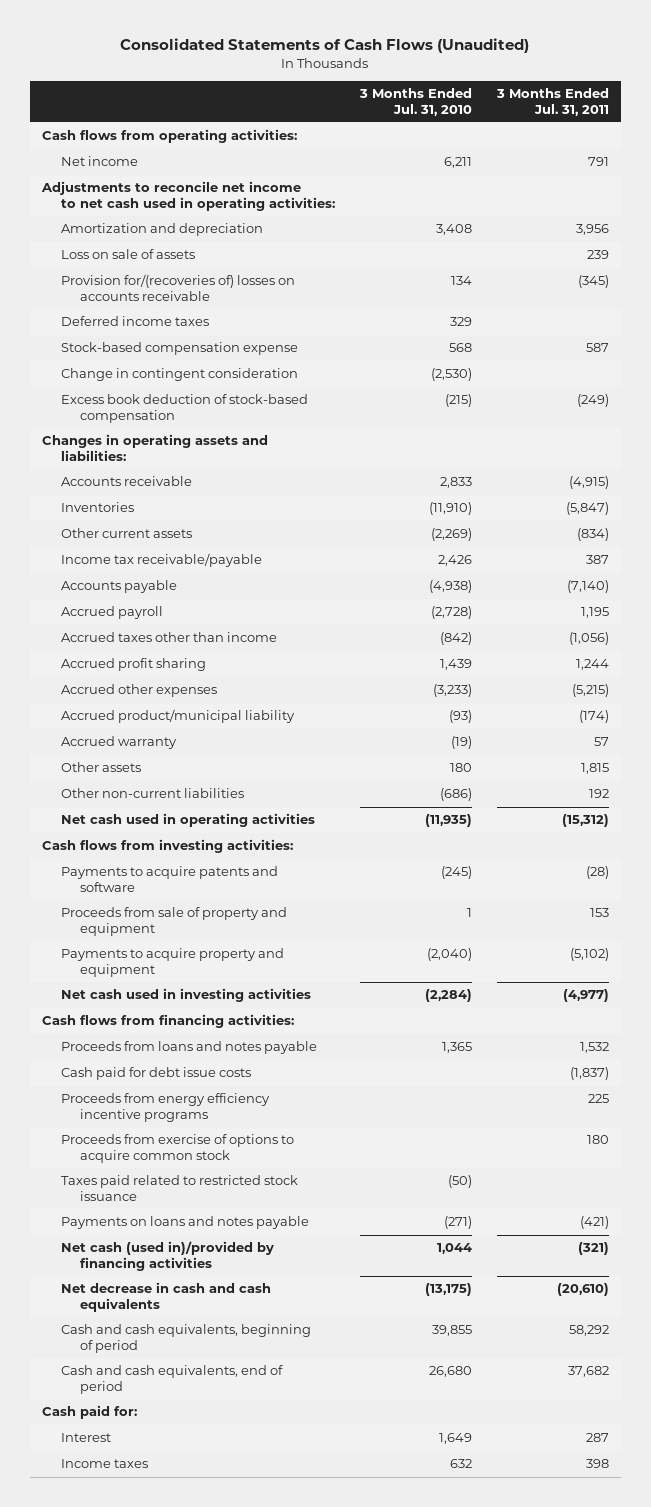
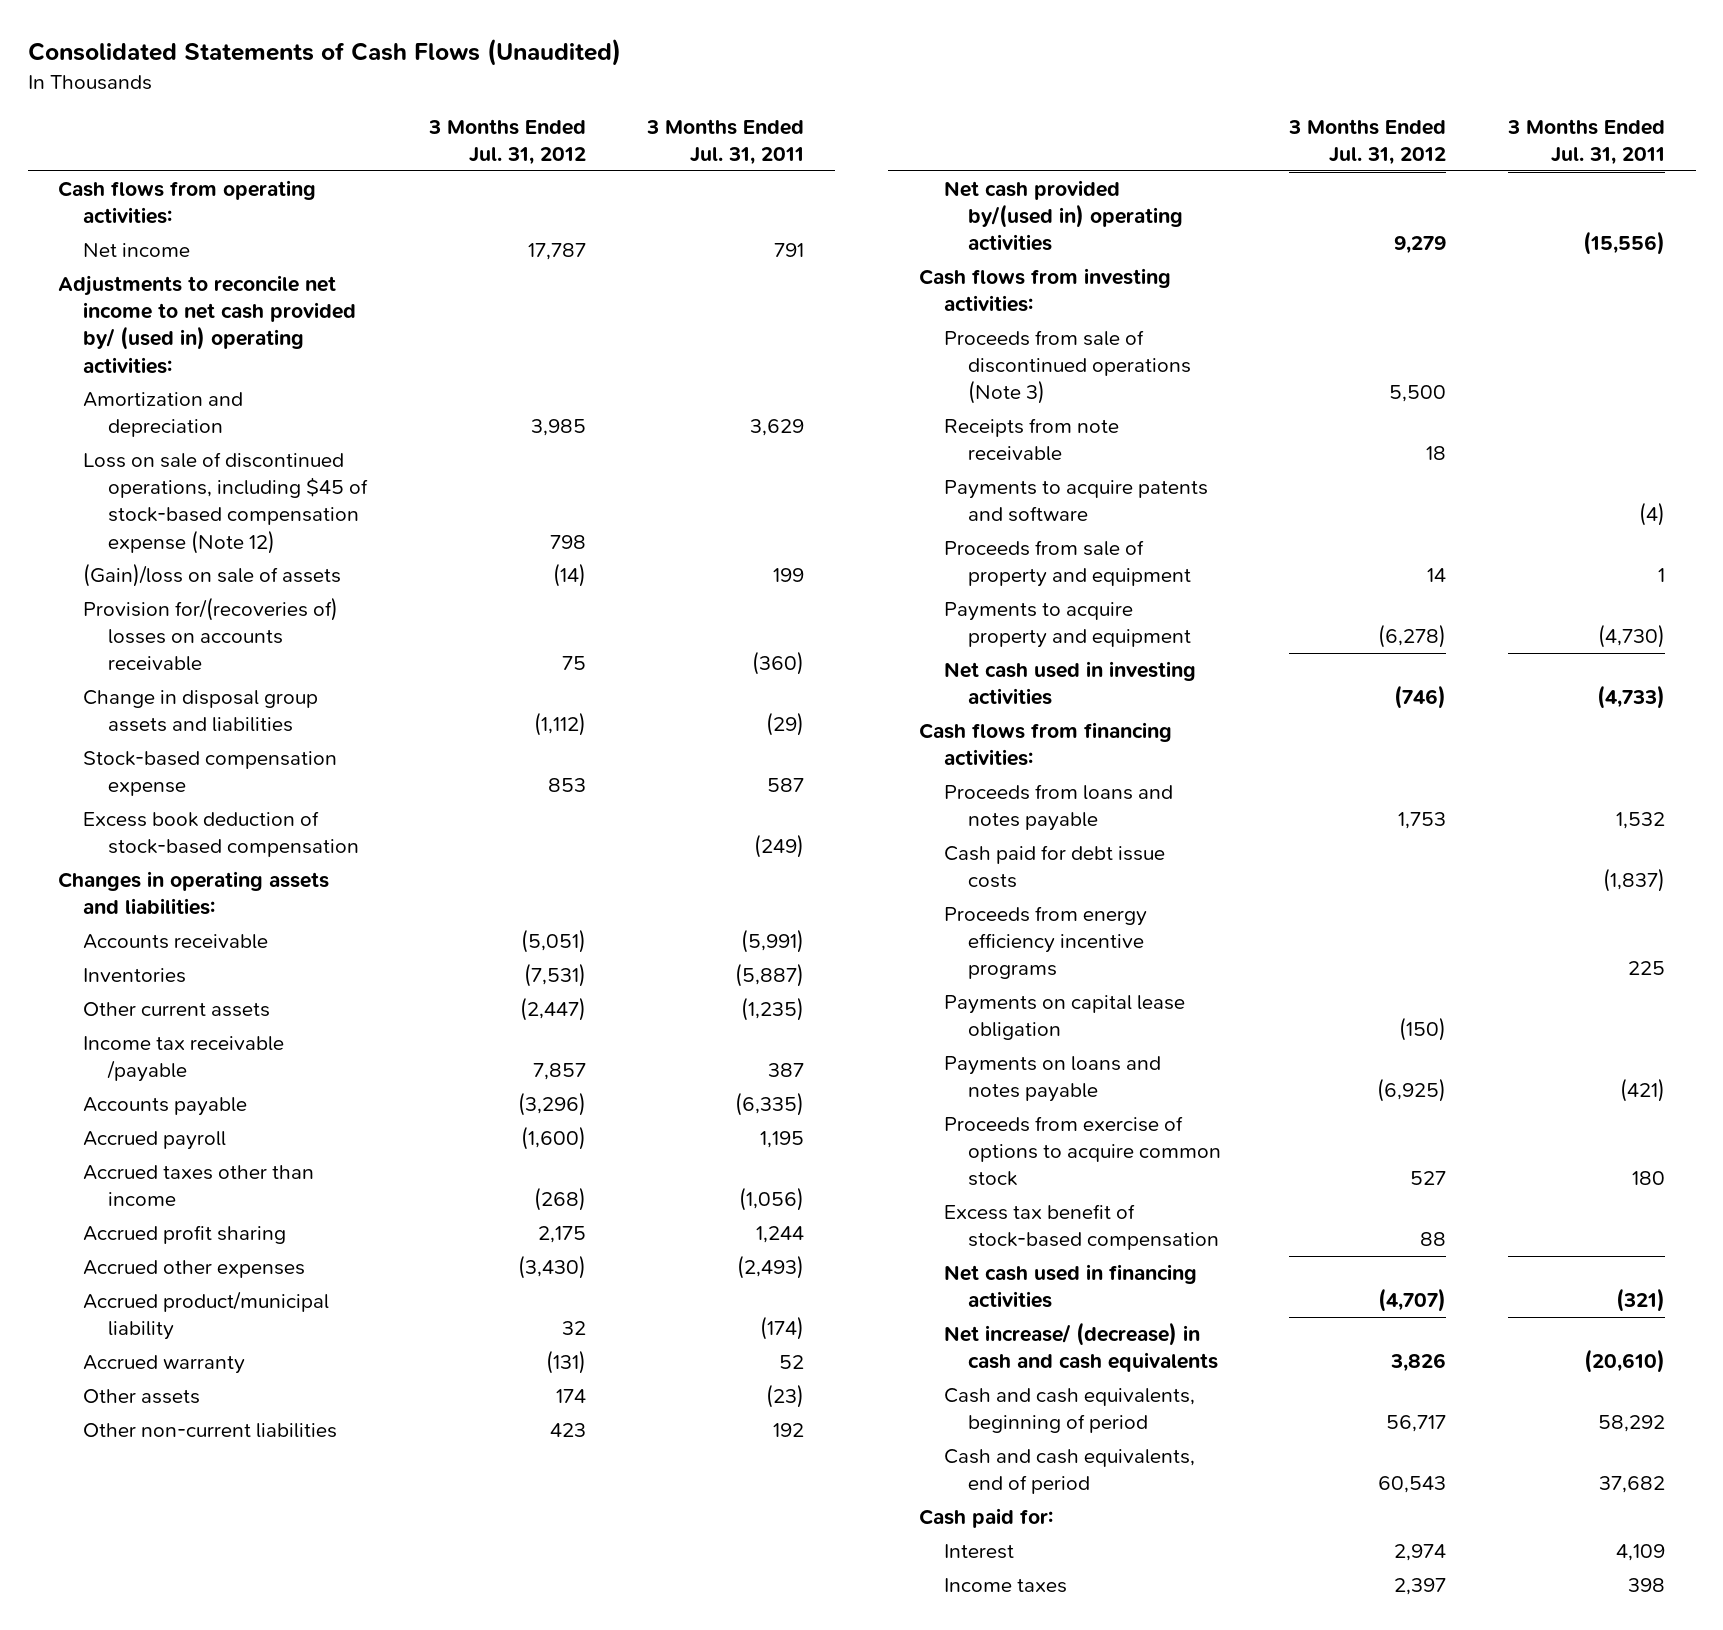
[358,88,472,116] 3 Months Ended Jul. 31, 2010 -> none
none -> [427,118,586,166] 3 Months Ended Jul. 31, 2012
[60,316,209,327] Deferred income taxes -> none
[41,181,335,211] Adjustments to reconcile net income to net cash used in operating activities: -> [58,274,357,374] Adjustments to reconcile net income to net cash provided by/ (used in) operating activities:
[575,224,609,236] 3,956 -> [750,419,805,437] 3,629
none -> [83,451,368,554] Loss on sale of discontinued operations, including $45 of stock-based compensation expense (Note 12)
[60,249,195,260] Loss on sale of assets -> [83,562,342,587] (Gain)/loss on sale of assets
[586,250,609,260] 239 -> [773,567,805,582] 199
[577,275,609,289] (345) -> [752,651,805,676] (360)
none -> [83,689,319,733] Change in disposal group assets and liabilities
[60,368,298,382] Change in contingent consideration -> none
[568,476,609,490] (4,915) -> [741,928,805,953] (5,991)
[565,502,609,516] (5,847) -> [735,962,805,987] (5,887)
[576,528,609,542] (834) -> [741,996,805,1021] (1,235)
[60,553,262,568] Income tax receivable/payable -> [83,1035,285,1083] Income tax receivable /payable
[566,580,609,594] (7,140) -> [735,1091,805,1116] (6,335)
[571,684,609,698] (5,215) -> [737,1254,805,1279] (2,493)
[593,737,609,747] 57 -> [779,1354,805,1369] 52
[580,763,609,775] 1,815 -> [766,1383,805,1408] (23)
[60,813,315,828] Net cash used in operating activities -> [943,179,1184,252] Net cash provided by/(used in) operating activities
[561,814,609,828] (15,312) -> [1582,231,1665,256] (15,556)
none -> [943,329,1192,405] Proceeds from sale of discontinued operations (Note 3)
none -> [943,417,1119,462] Receipts from note receivable
[585,866,609,880] (28) -> [1638,502,1665,527] (4)
[589,908,609,918] 153 -> [1657,568,1665,583] 1
[569,948,609,962] (5,102) -> [1597,624,1665,649] (4,730)
[562,989,609,1003] (4,977) -> [1596,685,1665,710] (4,733)
[60,1175,298,1201] Taxes paid related to restricted stock issuance -> none
none -> [943,994,1185,1041] Payments on capital lease obligation
[60,1134,294,1163] Proceeds from exercise of options to acquire common stock -> [943,1115,1222,1187] Proceeds from exercise of options to acquire common stock
none -> [943,1203,1220,1251] Excess tax benefit of stock-based compensation
[60,1241,274,1271] Net cash (used in)/provided by financing activities -> [943,1263,1197,1309] Net cash used in financing activities
[60,1282,271,1312] Net decrease in cash and cash equivalents -> [943,1321,1219,1373] Net increase/ (decrease) in cash and cash equivalents
[585,1433,609,1443] 287 -> [1615,1543,1665,1561] 4,109

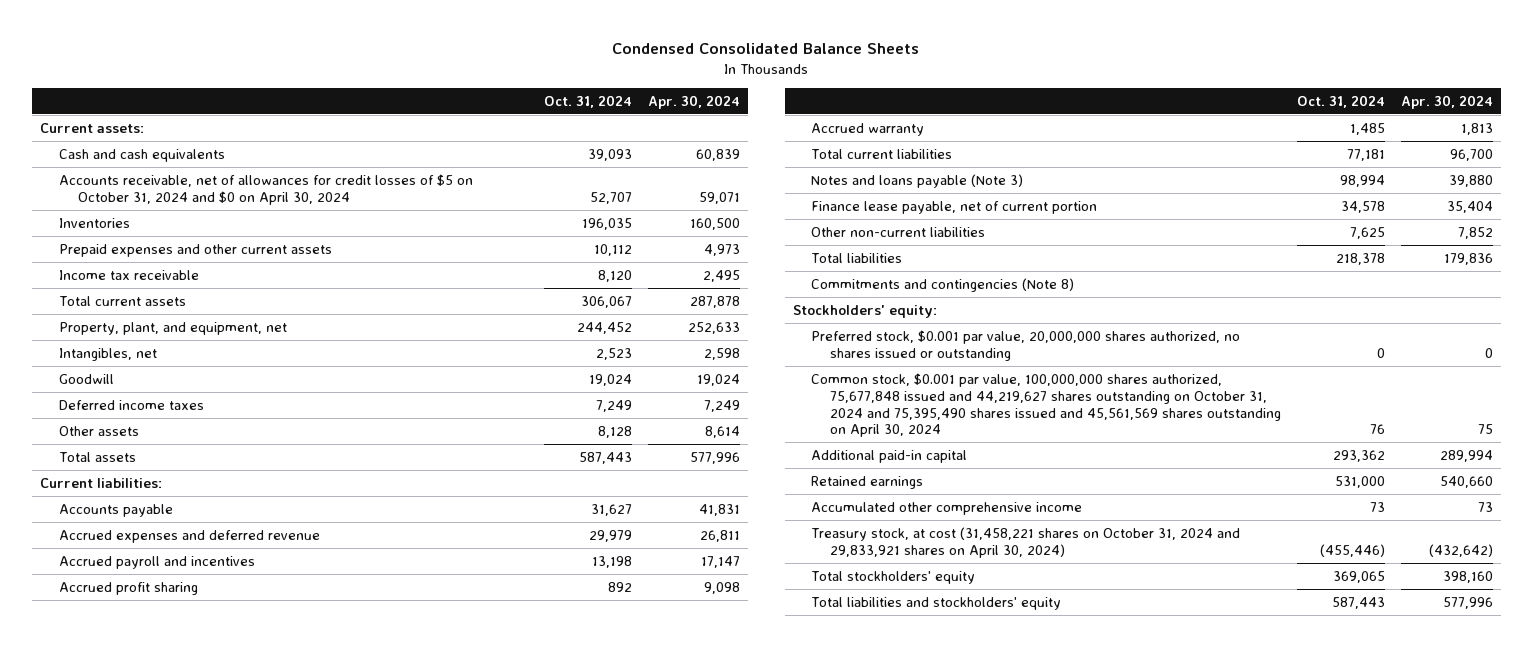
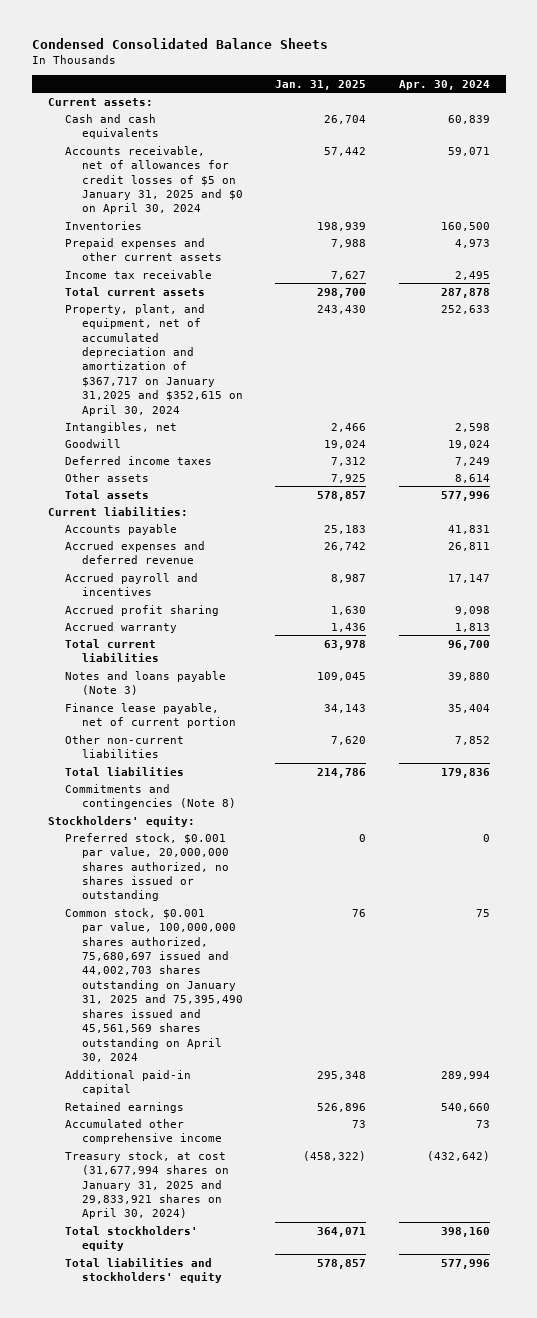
[544,95,633,109] Oct. 31, 2024 -> none
none -> [275,79,367,90] Jan. 31, 2025
[58,173,473,205] Accounts receivable, net of allowances for credit losses of $5 on October 31, 2024 and $0 on April 30, 2024 -> [64,145,244,215] Accounts receivable, net of allowances for credit losses of $5 on January 31, 2025 and $0 on April 30, 2024
[58,321,287,335] Property, plant, and equipment, net -> [64,303,244,416] Property, plant, and equipment, net of accumulated depreciation and amortization of $367,717 on January 31,2025 and $352,615 on April 30, 2024
[811,372,1282,438] Common stock, $0.001 par value, 100,000,000 shares authorized, 75,677,848 issued and 44,219,627 shares outstanding on October 31, 2024 and 75,395,490 shares issued and 45,561,569 shares outstanding on April 30, 2024 -> [64,907,244,1062] Common stock, $0.001 par value, 100,000,000 shares authorized, 75,680,697 issued and 44,002,703 shares outstanding on January 31, 2025 and 75,395,490 shares issued and 45,561,569 shares outstanding on April 30, 2024
[811,526,1241,558] Treasury stock, at cost (31,458,221 shares on October 31, 2024 and 29,833,921 shares on April 30, 2024) -> [64,1150,230,1220] Treasury stock, at cost (31,677,994 shares on January 31, 2025 and 29,833,921 shares on April 30, 2024)

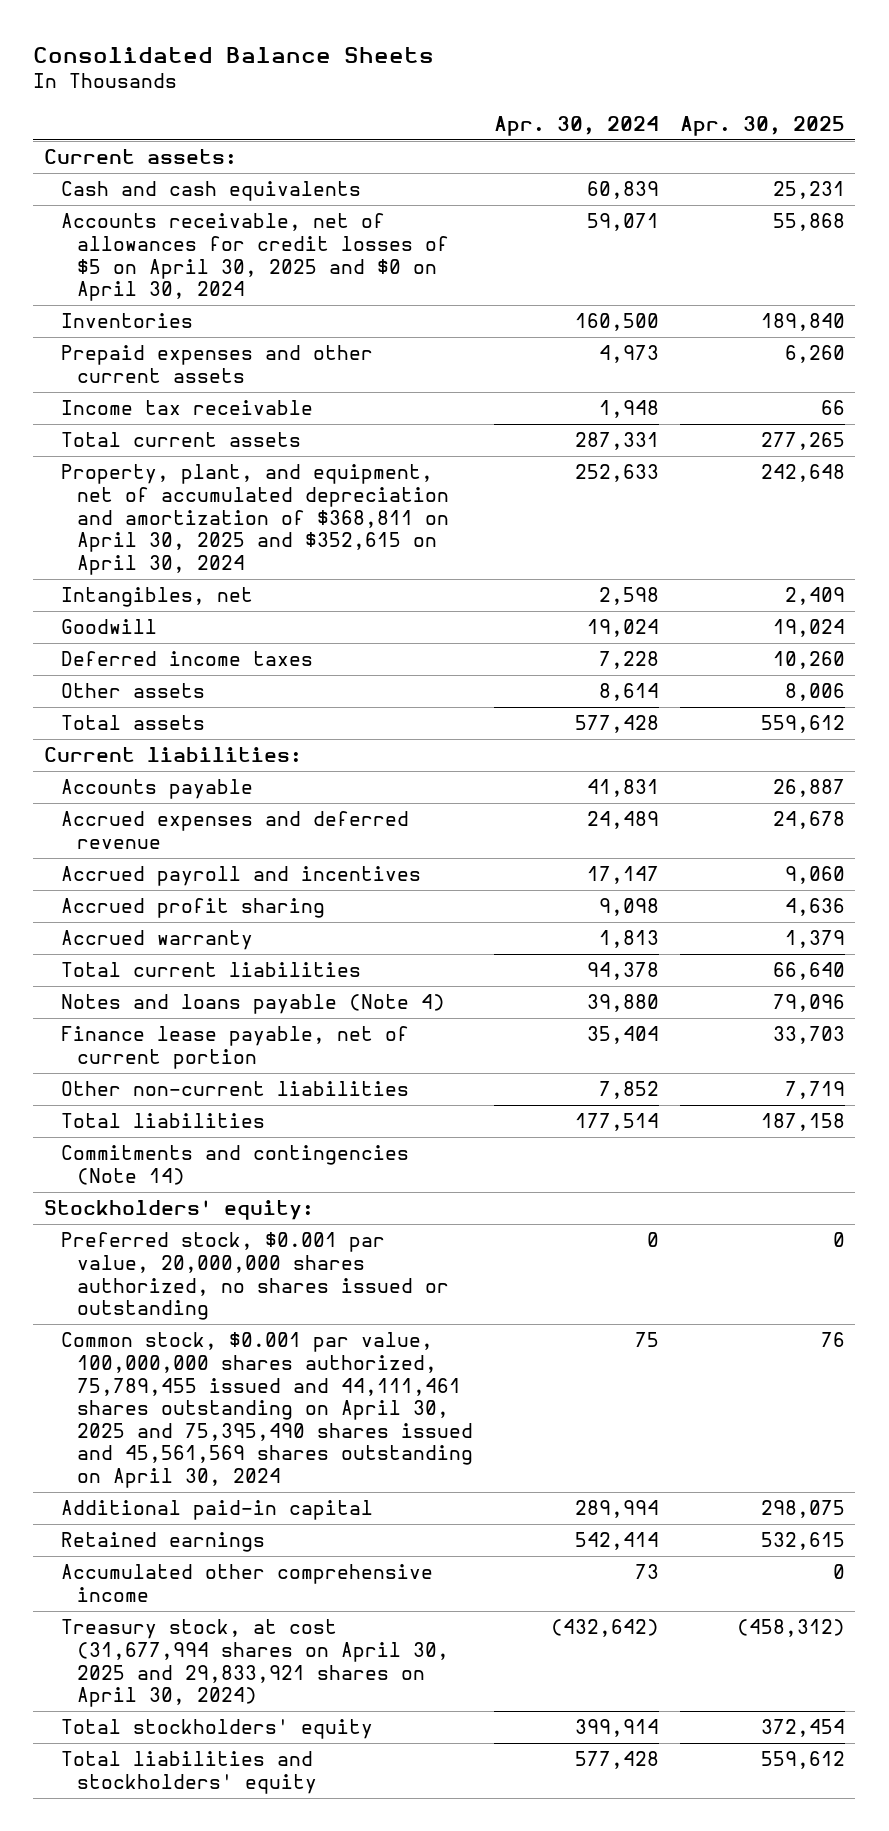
[31,37,328,49] Condensed Consolidated Balance Sheets -> [33,46,435,63] Consolidated Balance Sheets
[275,79,367,90] Jan. 31, 2025 -> none
none -> [680,115,846,136] Apr. 30, 2025
[64,145,244,215] Accounts receivable, net of allowances for credit losses of $5 on January 31, 2025 and $0 on April 30, 2024 -> [60,213,450,302] Accounts receivable, net of allowances for credit losses of $5 on April 30, 2025 and $0 on April 30, 2024
[454,270,490,280] 2,495 -> [599,400,660,419] 1,948
[440,287,490,298] 287,878 -> [575,432,660,451] 287,331
[64,303,244,416] Property, plant, and equipment, net of accumulated depreciation and amortization of $367,717 on January 31,2025 and $352,615 on April 30, 2024 -> [60,464,450,575] Property, plant, and equipment, net of accumulated depreciation and amortization of $368,811 on April 30, 2025 and $352,615 on April 30, 2024
[454,456,490,466] 7,249 -> [599,651,660,670] 7,228
[440,490,490,501] 577,996 -> [575,715,660,734] 577,428
[447,541,490,551] 26,811 -> [587,811,660,830] 24,489
[447,639,490,650] 96,700 -> [587,962,660,981] 94,378
[64,670,226,696] Notes and loans payable (Note 3) -> [60,994,445,1015] Notes and loans payable (Note 4)
[440,767,490,778] 179,836 -> [575,1113,660,1132] 177,514
[64,783,237,810] Commitments and contingencies (Note 8) -> [60,1145,409,1186] Commitments and contingencies (Note 14)
[64,907,244,1062] Common stock, $0.001 par value, 100,000,000 shares authorized, 75,680,697 issued and 44,002,703 shares outstanding on January 31, 2025 and 75,395,490 shares issued and 45,561,569 shares outstanding on April 30, 2024 -> [60,1332,474,1489] Common stock, $0.001 par value, 100,000,000 shares authorized, 75,789,455 issued and 44,111,461 shares outstanding on April 30, 2025 and 75,395,490 shares issued and 45,561,569 shares outstanding on April 30, 2024
[440,1102,490,1112] 540,660 -> [575,1532,660,1551] 542,414
[64,1150,230,1220] Treasury stock, at cost (31,677,994 shares on January 31, 2025 and 29,833,921 shares on April 30, 2024) -> [60,1619,450,1708] Treasury stock, at cost (31,677,994 shares on April 30, 2025 and 29,833,921 shares on April 30, 2024)
[440,1226,490,1237] 398,160 -> [575,1719,660,1738] 399,914
[440,1258,490,1269] 577,996 -> [575,1751,660,1770] 577,428

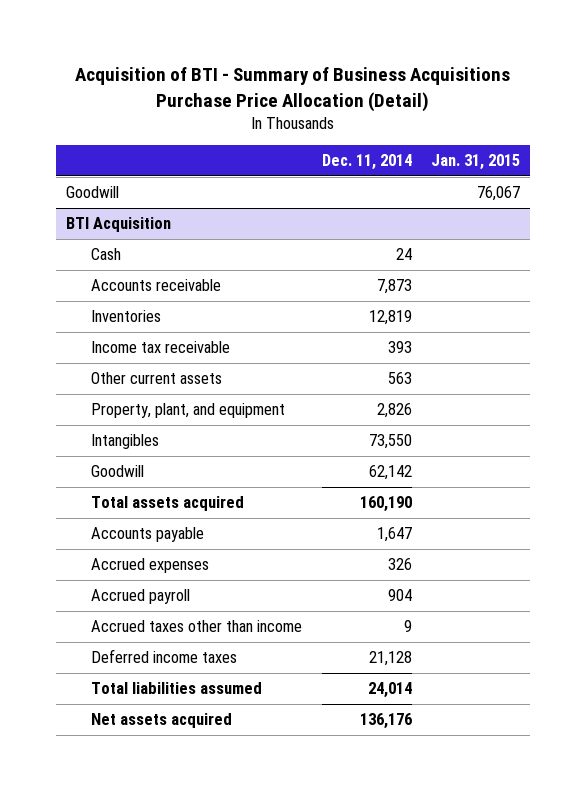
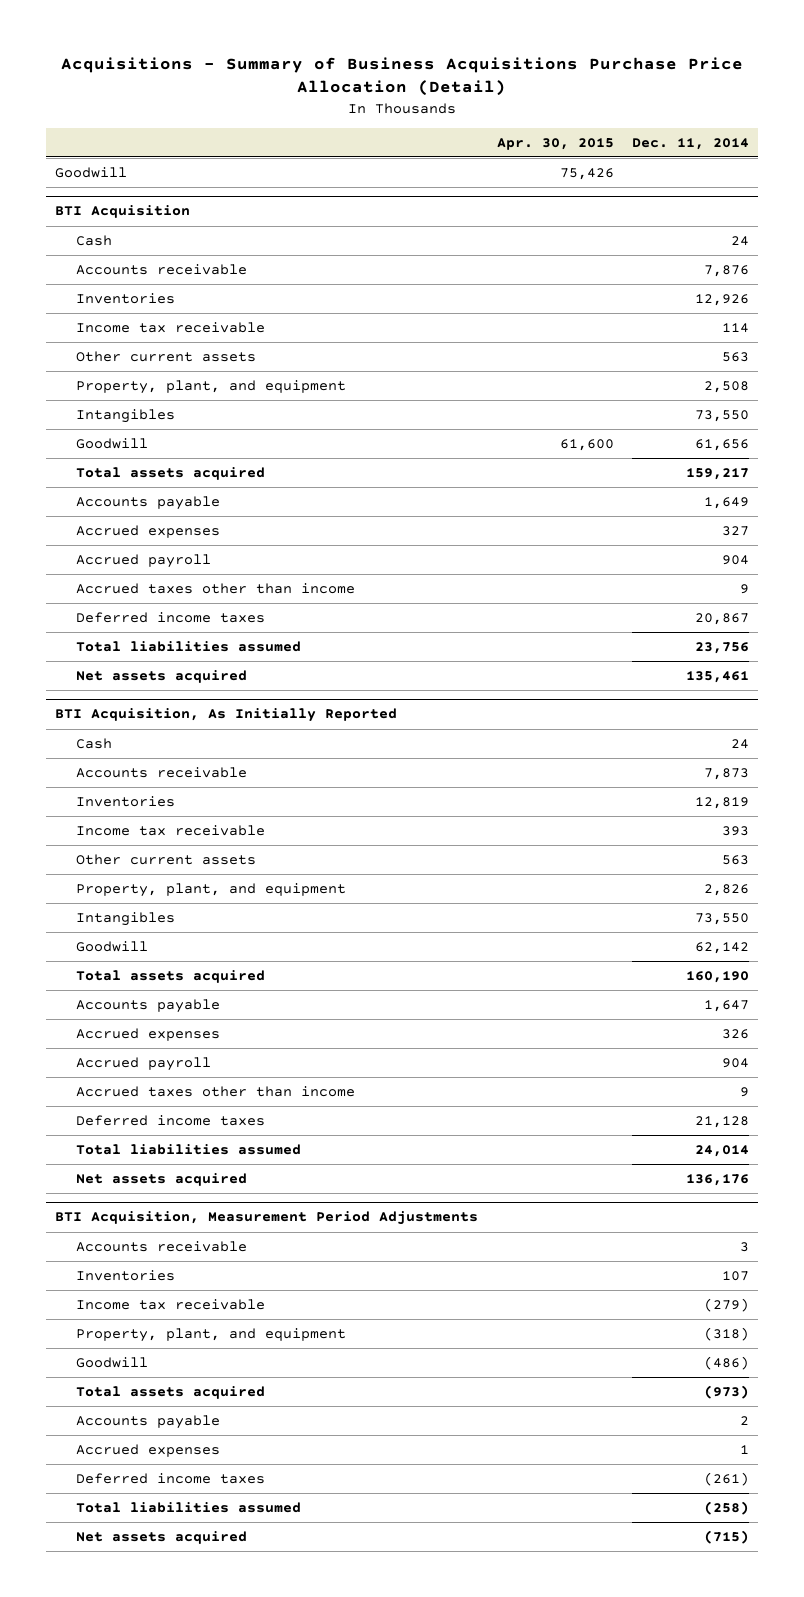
[75,67,511,112] Acquisition of BTI - Summary of Business Acquisitions Purchase Price Allocation (Detail) -> [61,56,744,97] Acquisitions - Summary of Business Acquisitions Purchase Price Allocation (Detail)
[431,154,521,171] Jan. 31, 2015 -> none
none -> [496,137,614,150] Apr. 30, 2015
none -> [76,264,248,276] Accounts receivable
none -> [76,293,176,305] Inventories
none -> [76,322,266,334] Income tax receivable
none -> [76,351,257,363] Other current assets
none -> [76,380,347,395] Property, plant, and equipment
none -> [76,409,176,424] Intangibles
none -> [76,438,149,450] Goodwill
none -> [76,467,266,481] Total assets acquired
none -> [76,496,221,511] Accounts payable
none -> [76,525,221,539] Accrued expenses
none -> [76,554,212,569] Accrued payroll
none -> [76,583,356,595] Accrued taxes other than income
none -> [76,612,266,624] Deferred income taxes
none -> [76,641,302,653] Total liabilities assumed
none -> [76,670,248,684] Net assets acquired
none -> [54,708,397,723] BTI Acquisition, As Initially Reported
none -> [76,738,113,750] Cash
none -> [54,1211,478,1226] BTI Acquisition, Measurement Period Adjustments
none -> [76,1241,248,1253] Accounts receivable
none -> [76,1270,176,1282] Inventories
none -> [76,1299,266,1311] Income tax receivable
none -> [76,1328,347,1343] Property, plant, and equipment
none -> [76,1357,149,1369] Goodwill
none -> [76,1386,266,1400] Total assets acquired
none -> [76,1415,221,1430] Accounts payable
none -> [76,1444,221,1458] Accrued expenses
none -> [76,1473,266,1485] Deferred income taxes
none -> [76,1502,302,1514] Total liabilities assumed
none -> [76,1531,248,1545] Net assets acquired

